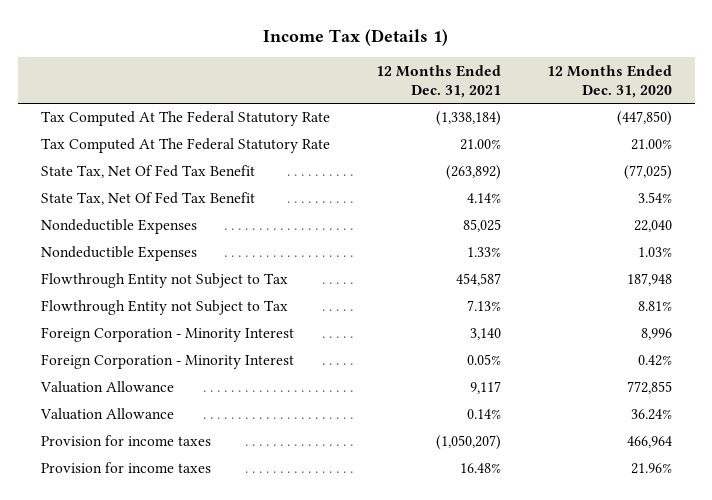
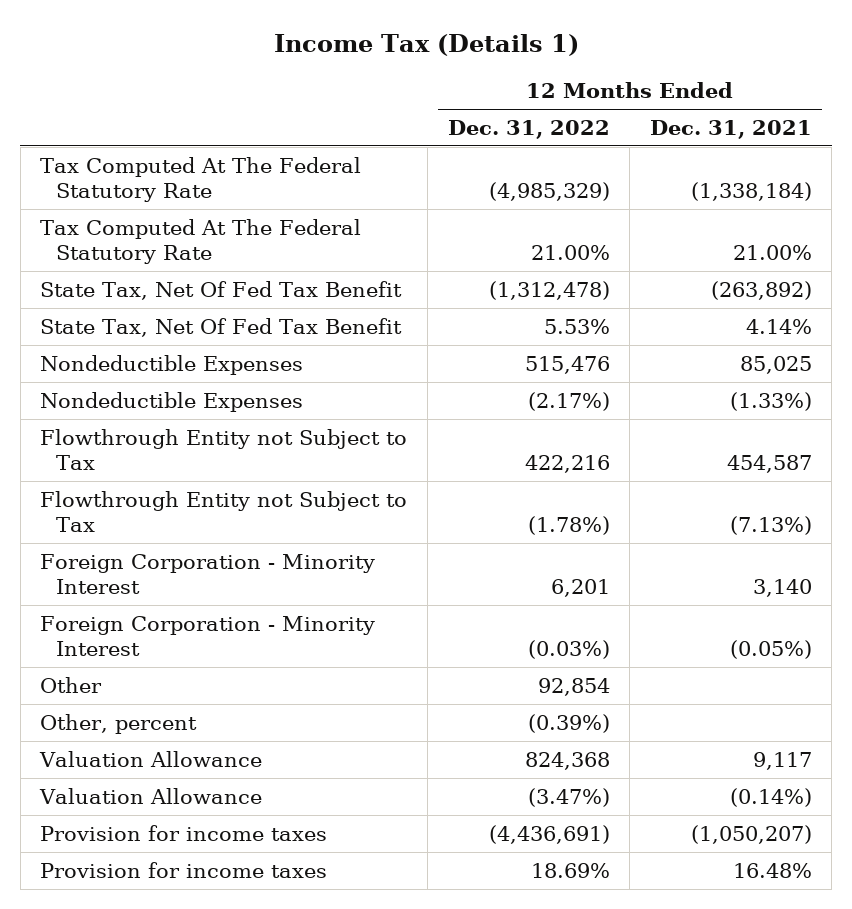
[546,64,672,98] 12 Months Ended Dec. 31, 2020 -> none
none -> [447,119,610,139] Dec. 31, 2022
[466,247,501,258] 1.33% -> [729,391,812,411] (1.33%)
[466,300,501,312] 7.13% -> [729,516,812,536] (7.13%)
[466,354,501,366] 0.05% -> [729,640,812,660] (0.05%)
none -> [40,676,103,693] Other
none -> [40,713,198,734] Other, percent
[466,409,501,420] 0.14% -> [729,787,812,807] (0.14%)

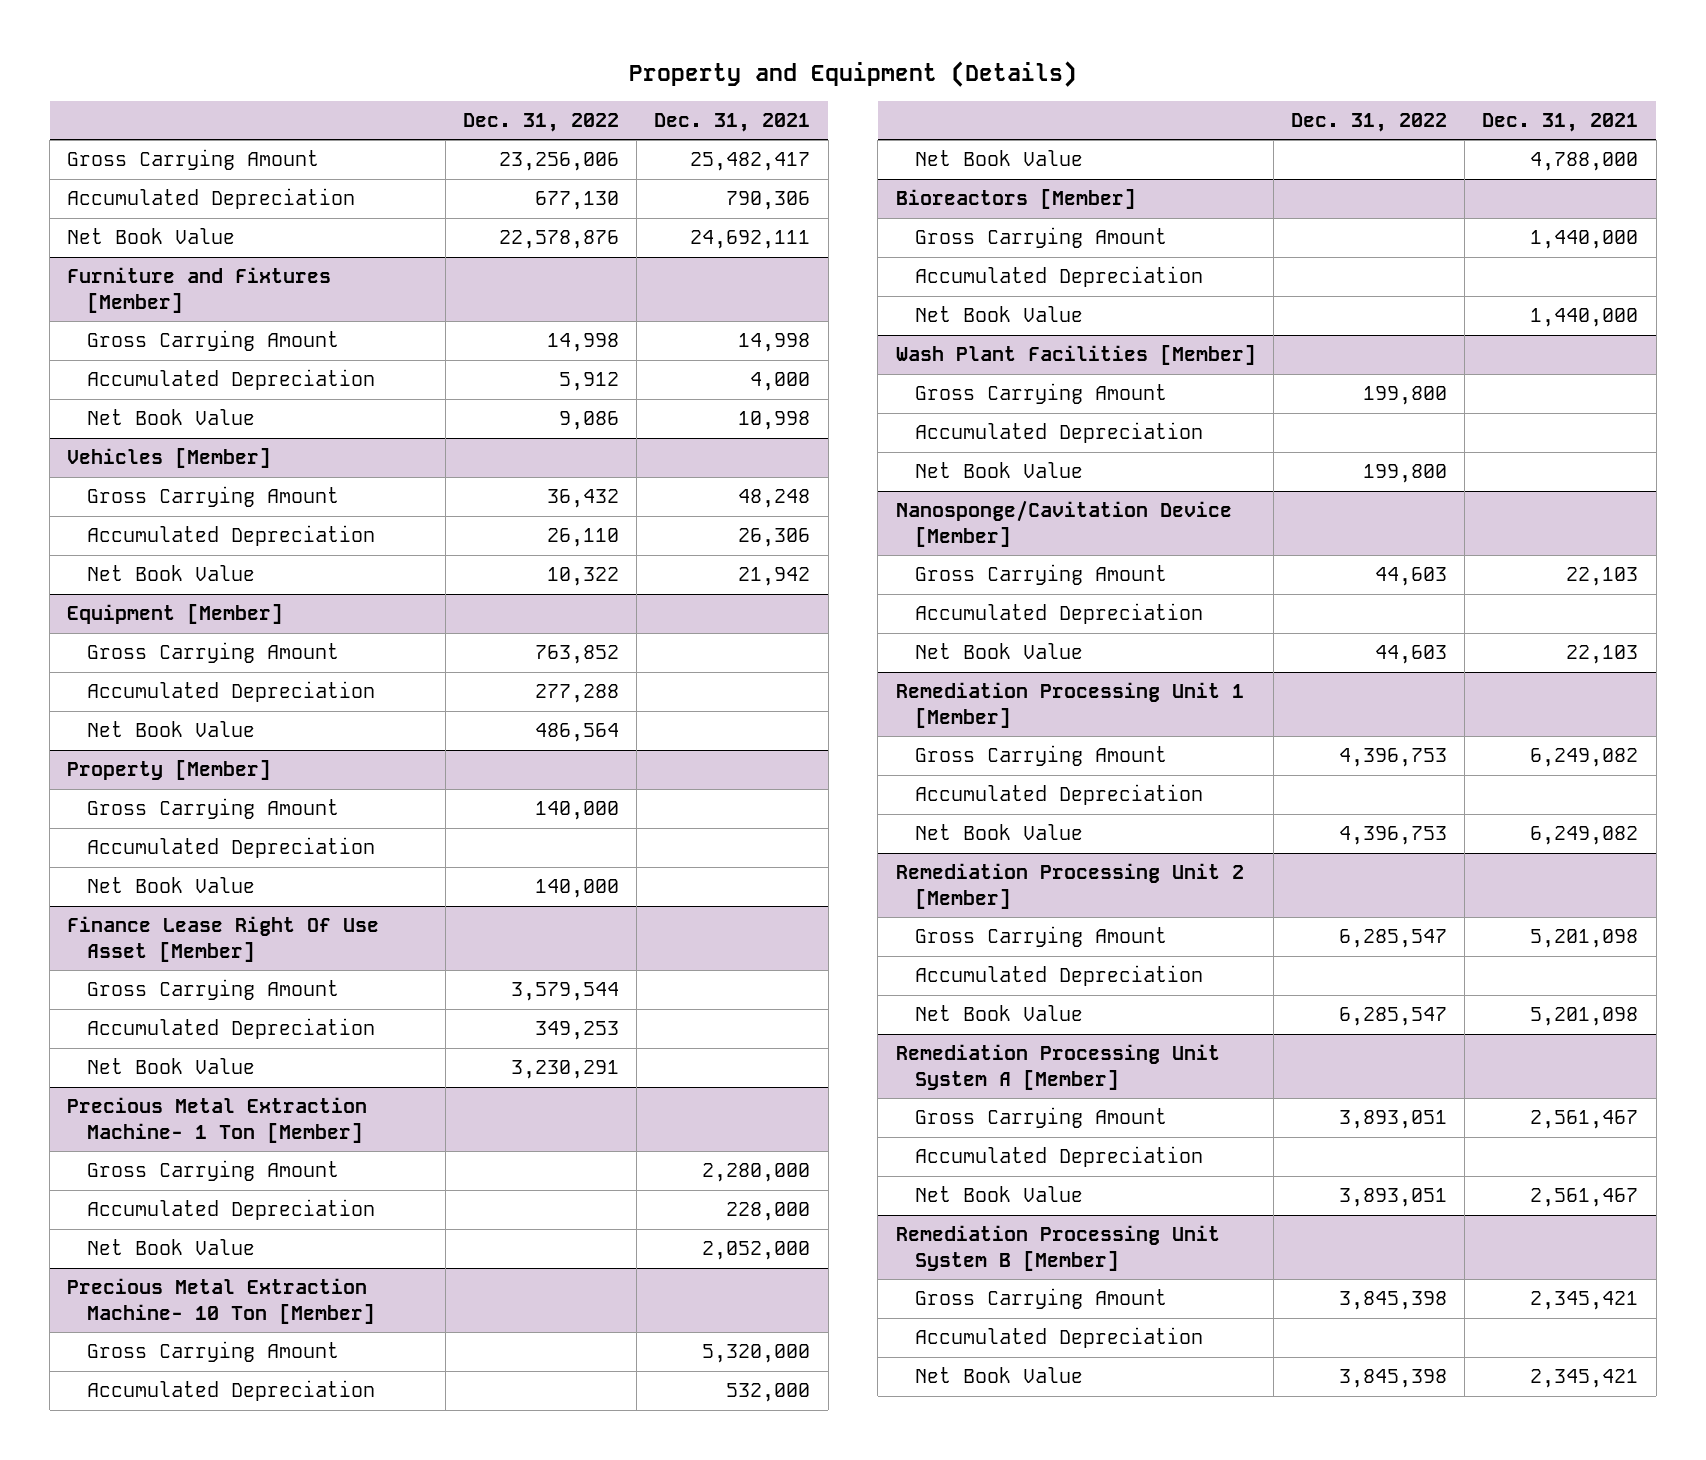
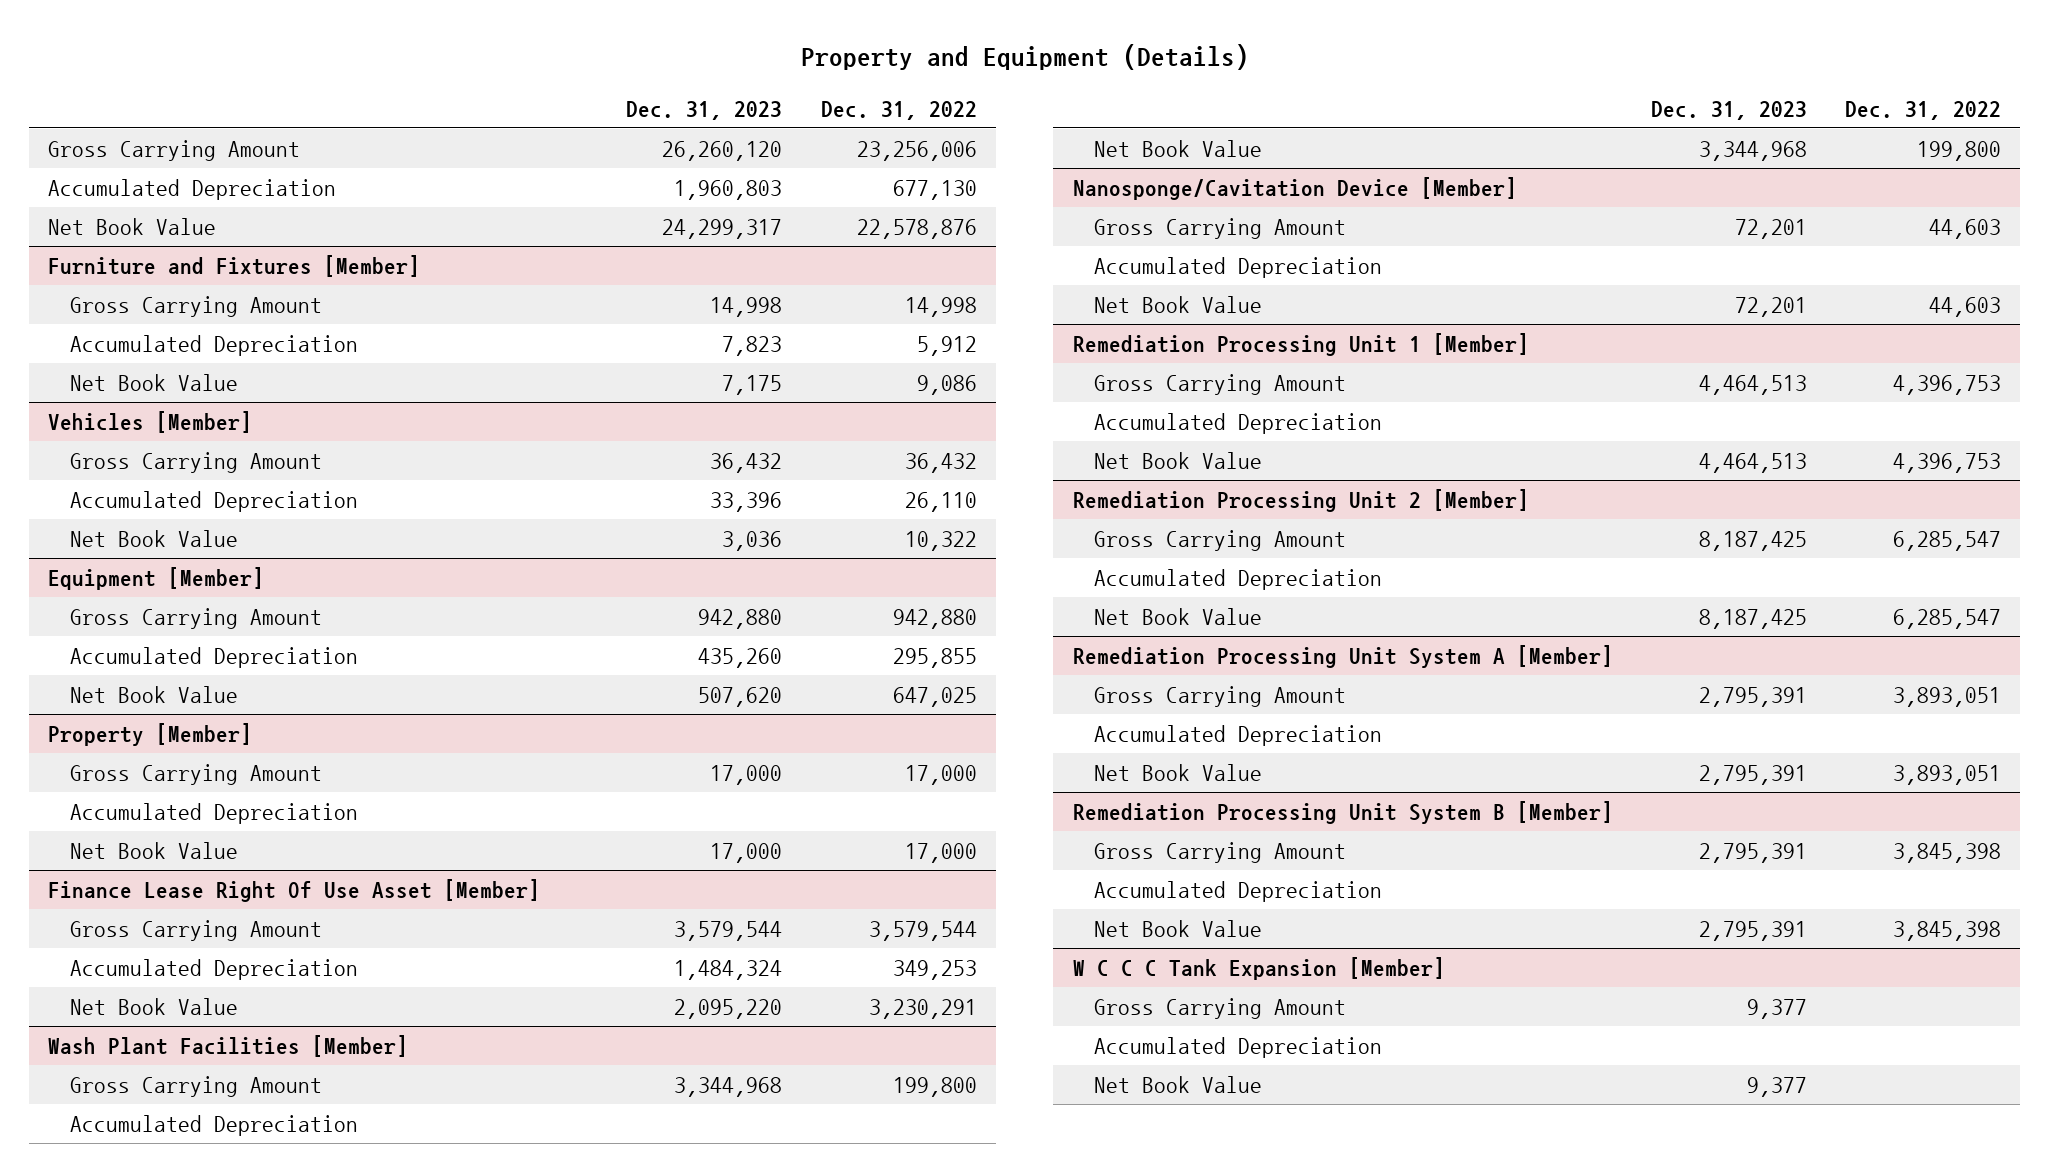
[654,112,811,132] Dec. 31, 2021 -> none
none -> [626,100,783,120] Dec. 31, 2023
[534,645,619,665] 763,852 -> [892,609,977,630] 942,880
[534,684,619,704] 277,288 -> [892,648,977,669] 295,855
[534,723,619,743] 486,564 -> [892,687,977,708] 647,025
[534,801,619,821] 140,000 -> [904,765,977,786] 17,000
[534,879,619,899] 140,000 -> [904,843,977,864] 17,000
[67,1097,368,1143] Precious Metal Extraction Machine- 1 Ton [Member] -> none
[87,1160,340,1182] Gross Carrying Amount -> none
[87,1199,376,1221] Accumulated Depreciation -> none
[87,1239,256,1256] Net Book Value -> none
[67,1278,376,1324] Precious Metal Extraction Machine- 10 Ton [Member] -> none
[87,1341,340,1363] Gross Carrying Amount -> none
[87,1380,376,1402] Accumulated Depreciation -> none
[915,150,1084,167] Net Book Value -> none
[895,189,1136,210] Bioreactors [Member] -> none
[915,227,1168,249] Gross Carrying Amount -> none
[915,266,1204,288] Accumulated Depreciation -> none
[915,306,1084,323] Net Book Value -> none
none -> [1072,957,1445,981] W C C C Tank Expansion [Member]
none -> [1093,998,1346,1020] Gross Carrying Amount
none -> [1093,1037,1382,1059] Accumulated Depreciation
none -> [1093,1076,1262,1094] Net Book Value

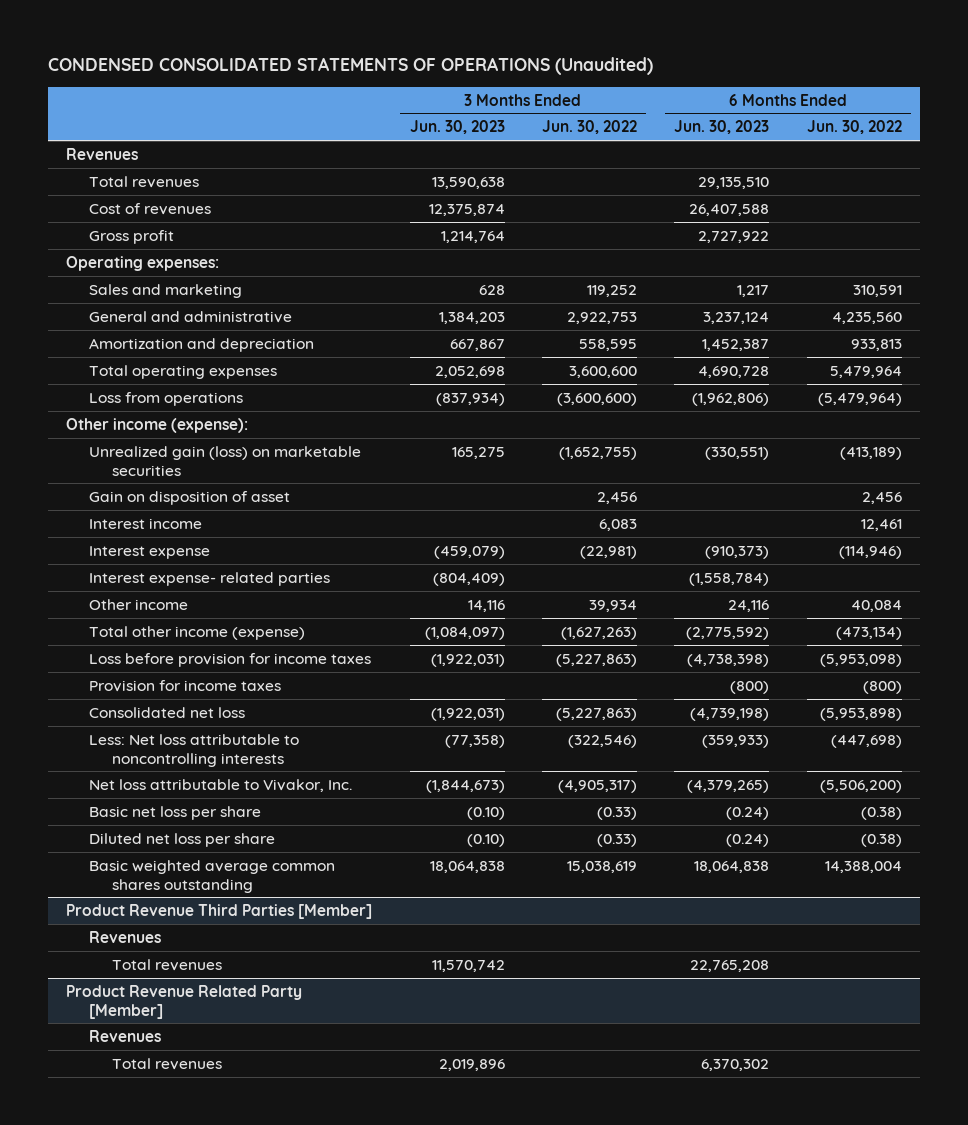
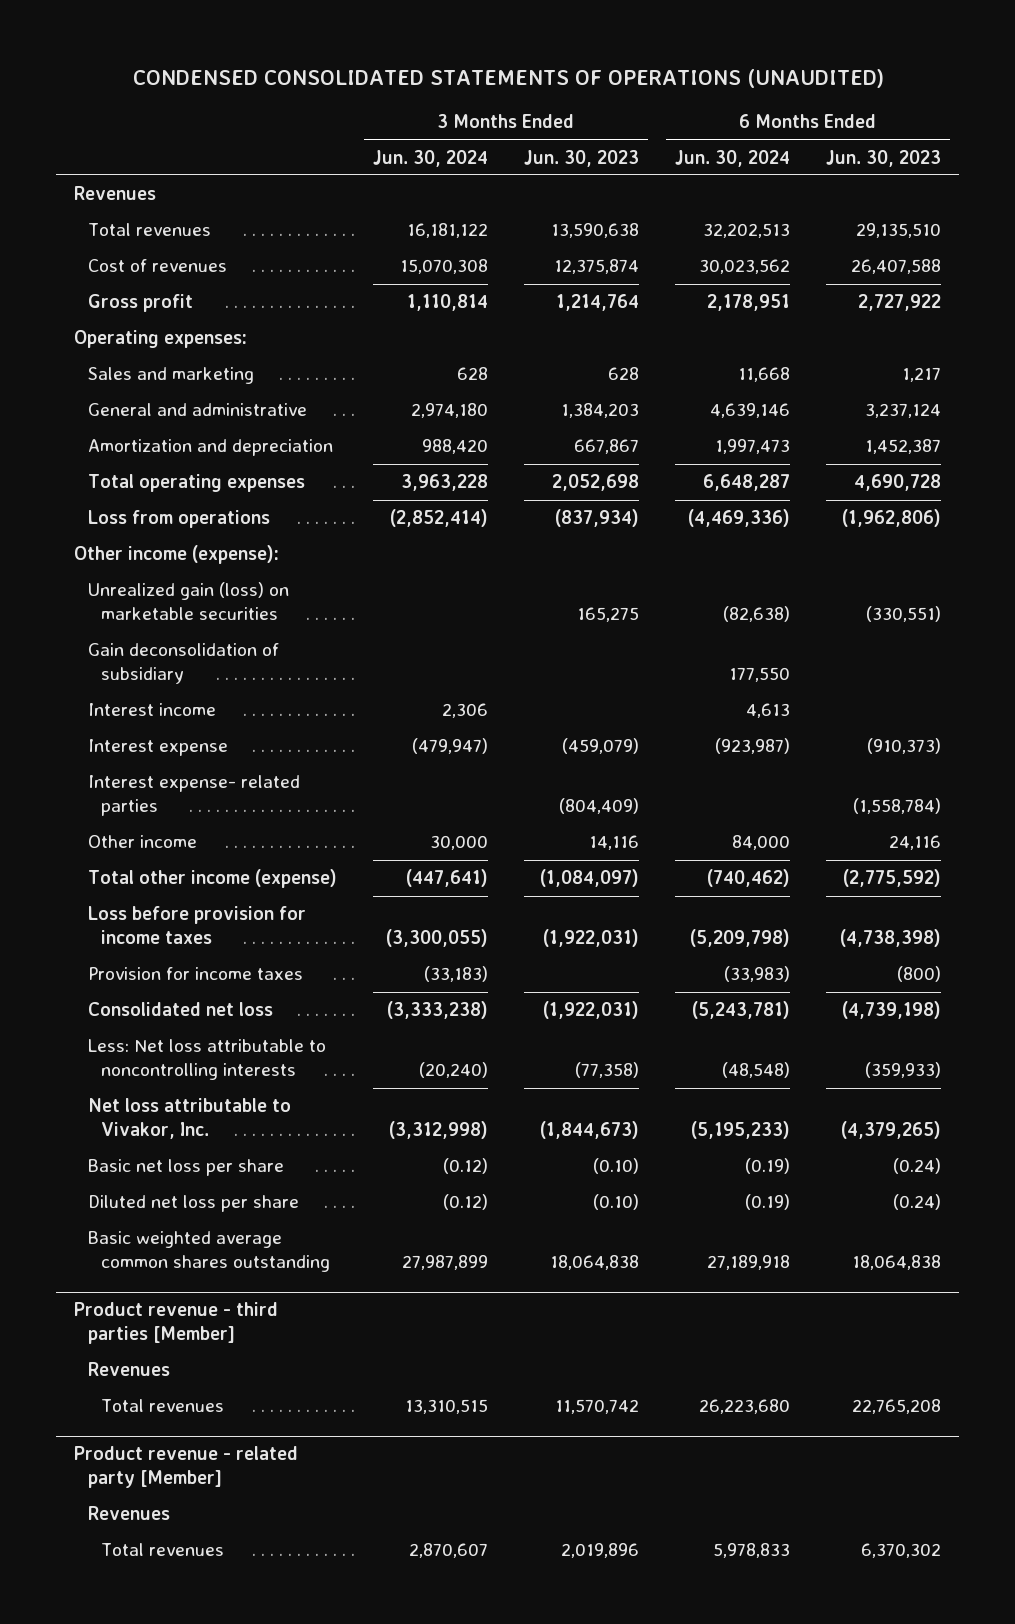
[47,57,653,76] CONDENSED CONSOLIDATED STATEMENTS OF OPERATIONS (Unaudited) -> [132,69,884,89] CONDENSED CONSOLIDATED STATEMENTS OF OPERATIONS (UNAUDITED)
[542,120,638,135] Jun. 30, 2022 -> none
[806,120,902,135] Jun. 30, 2022 -> none
none -> [372,149,488,167] Jun. 30, 2024
none -> [675,149,791,167] Jun. 30, 2024
[89,490,291,505] Gain on disposition of asset -> none
none -> [87,643,279,685] Gain deconsolidation of subsidiary
[66,903,373,919] Product Revenue Third Parties [Member] -> [73,1302,278,1345] Product revenue - third parties [Member]
[66,984,303,1019] Product Revenue Related Party [Member] -> [73,1446,298,1489] Product revenue - related party [Member]

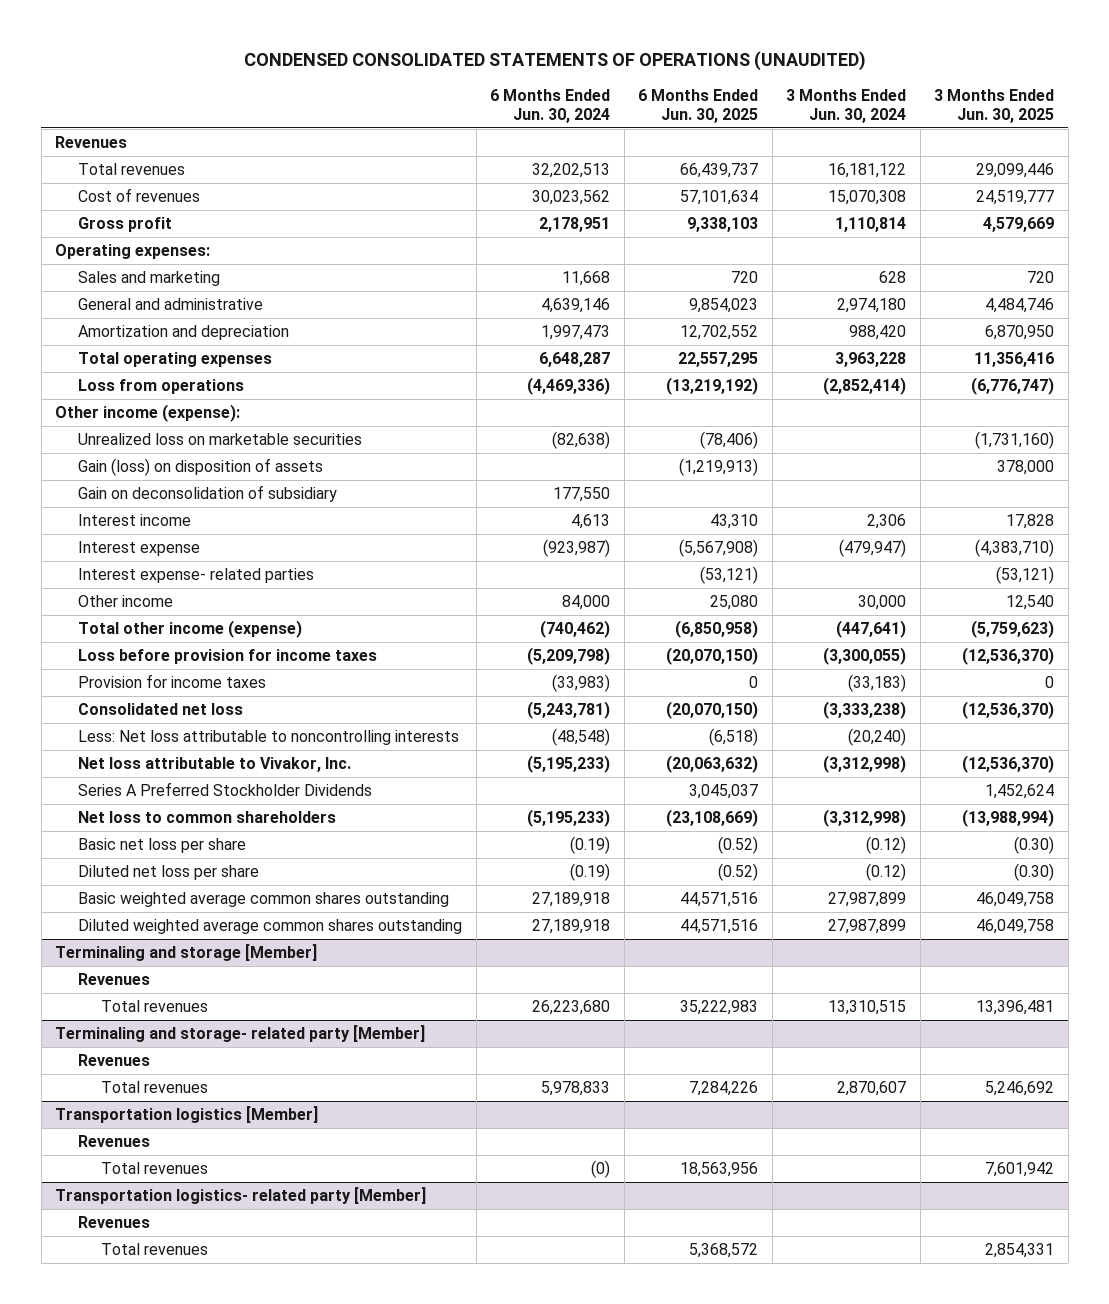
[523,149,639,167] Jun. 30, 2023 -> none
[826,149,942,167] Jun. 30, 2023 -> none
none -> [638,88,759,123] 6 Months Ended Jun. 30, 2025
none -> [934,88,1055,123] 3 Months Ended Jun. 30, 2025
[87,582,289,621] Unrealized gain (loss) on marketable securities -> [78,433,363,446] Unrealized loss on marketable securities
none -> [78,458,324,477] Gain (loss) on disposition of assets
[87,643,279,685] Gain deconsolidation of subsidiary -> [78,485,338,503] Gain on deconsolidation of subsidiary
none -> [78,782,373,797] Series A Preferred Stockholder Dividends
none -> [78,811,337,824] Net loss to common shareholders
[73,1302,278,1345] Product revenue - third parties [Member] -> none
none -> [78,919,463,935] Diluted weighted average common shares outstanding
none -> [55,944,318,962] Terminaling and storage [Member]
[73,1446,298,1489] Product revenue - related party [Member] -> none
none -> [55,1025,426,1043] Terminaling and storage- related party [Member]
none -> [55,1106,319,1124] Transportation logistics [Member]
none -> [78,1135,151,1148] Revenues
none -> [101,1162,209,1175] Total revenues
none -> [55,1187,427,1205] Transportation logistics- related party [Member]
none -> [78,1216,151,1229] Revenues
none -> [101,1243,209,1256] Total revenues

